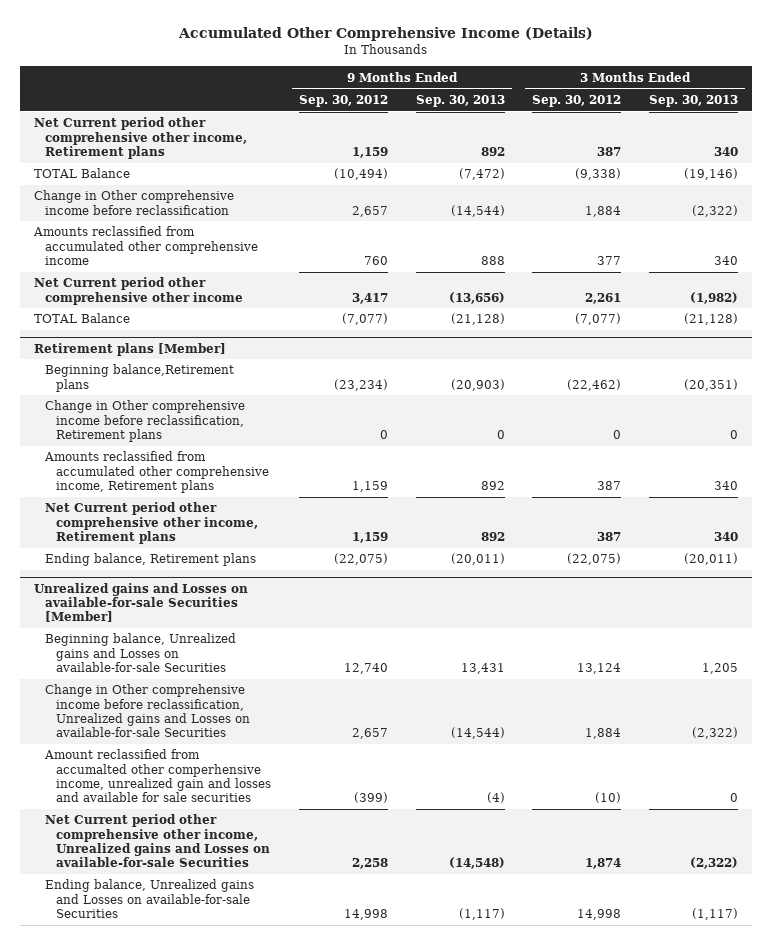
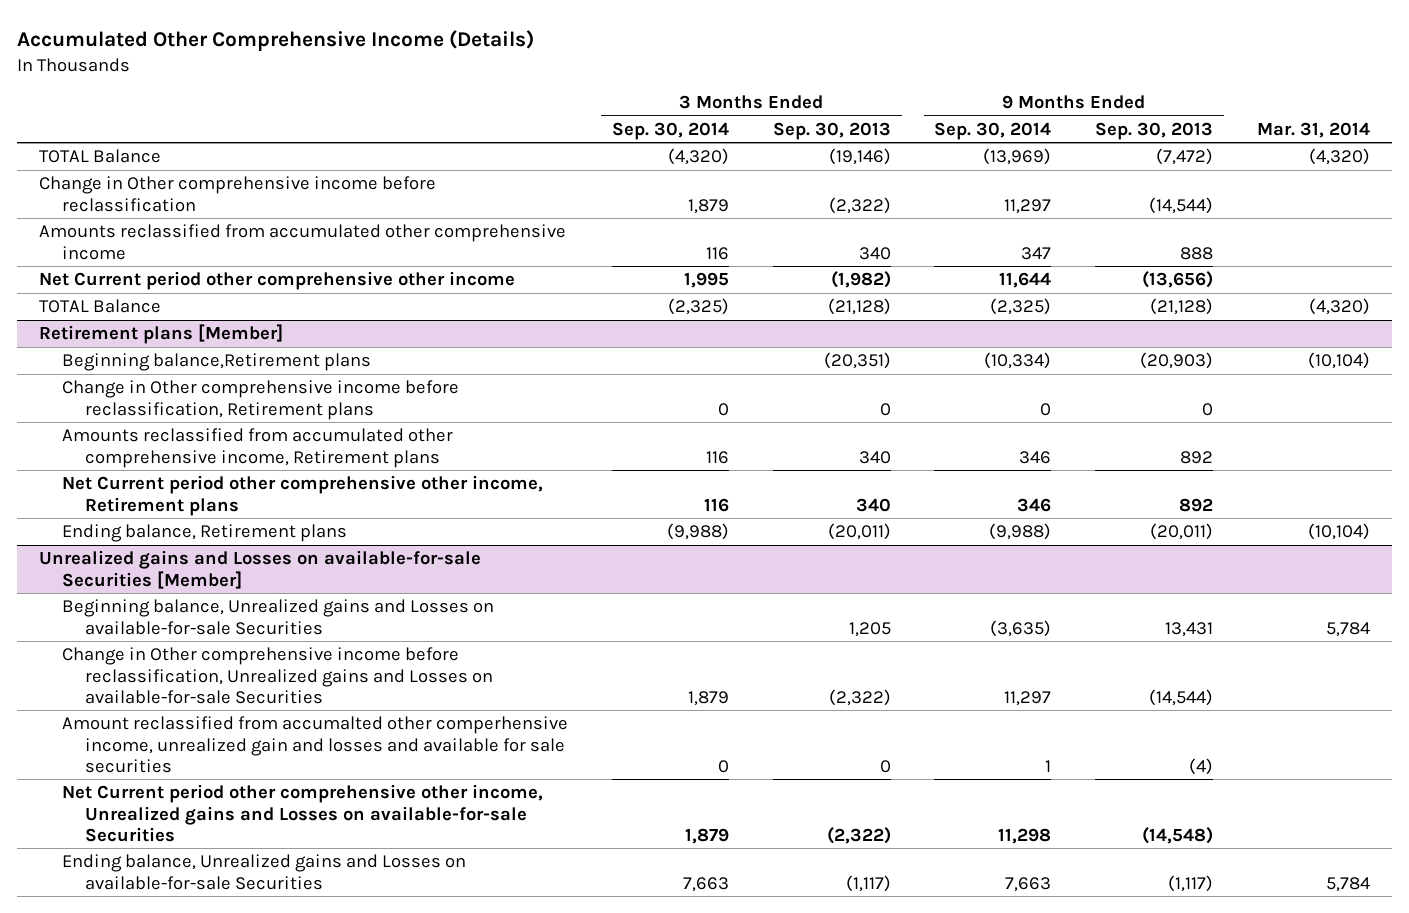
[298,94,388,107] Sep. 30, 2012 -> none
[532,94,622,107] Sep. 30, 2012 -> none
none -> [611,121,729,140] Sep. 30, 2014
none -> [934,121,1052,140] Sep. 30, 2014
none -> [1257,121,1371,138] Mar. 31, 2014
[33,117,247,159] Net Current period other comprehensive other income, Retirement plans -> none

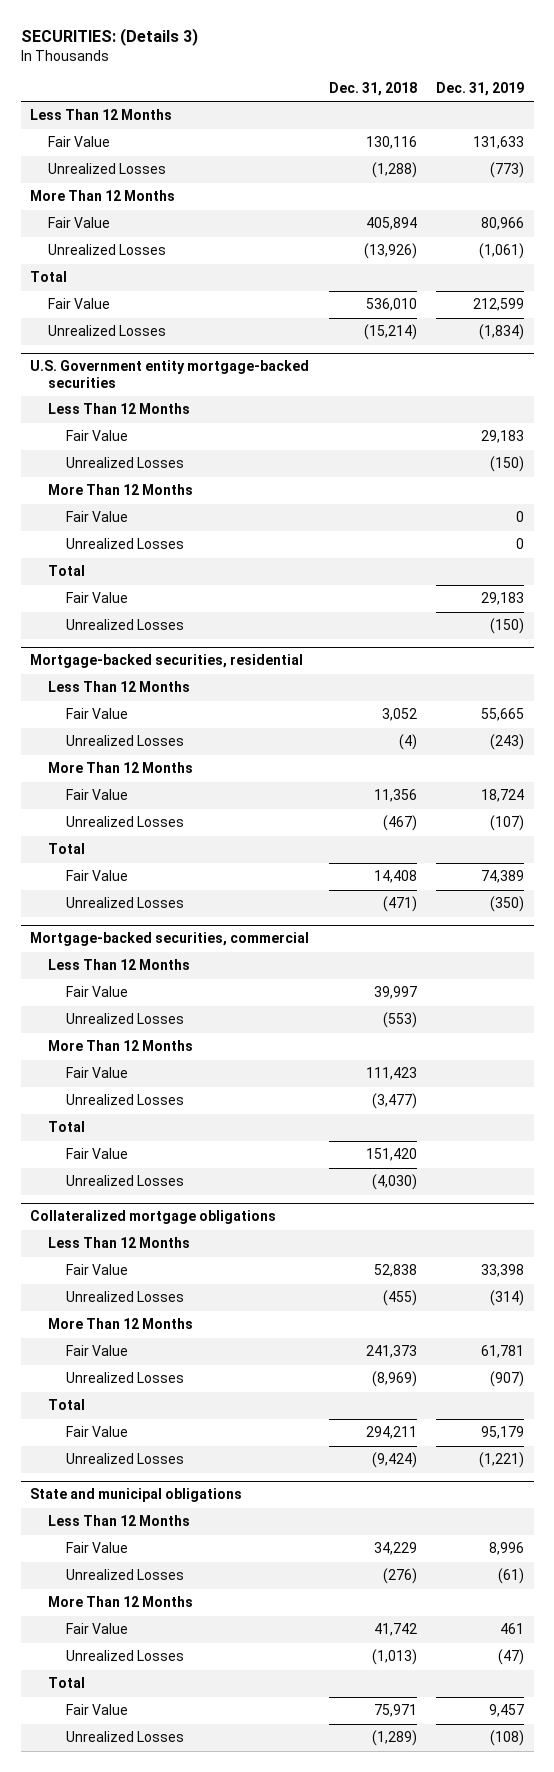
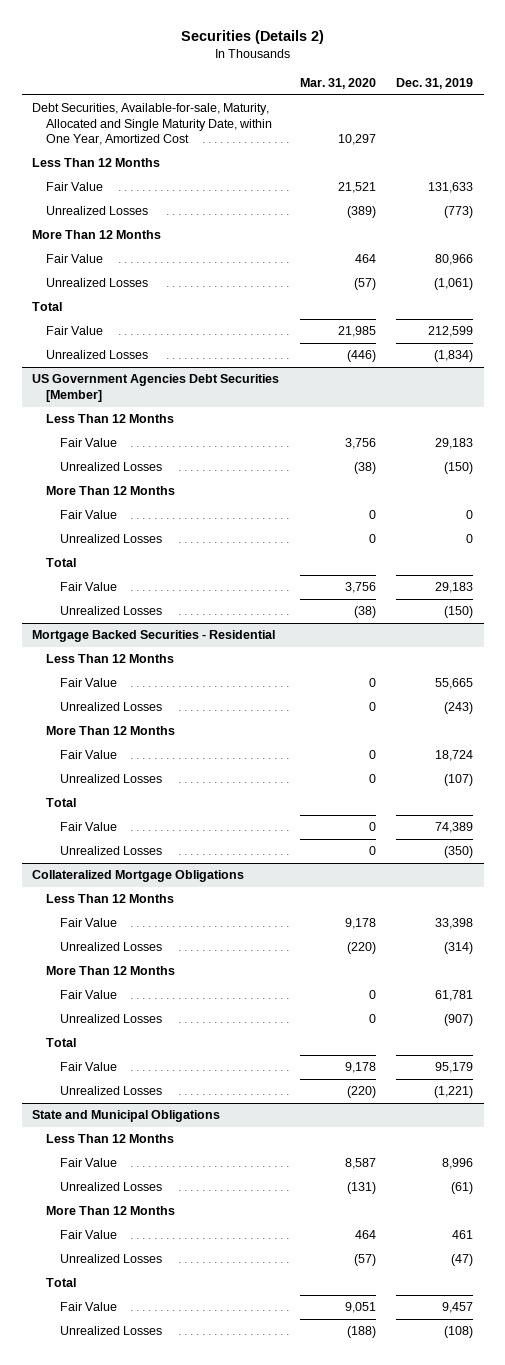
[20,28,198,47] SECURITIES: (Details 3) -> [180,30,324,45] Securities (Details 2)
[328,81,417,96] Dec. 31, 2018 -> none
none -> [299,77,376,89] Mar. 31, 2020
none -> [32,103,273,145] Debt Securities, Available-for-sale, Maturity, Allocated and Single Maturity Date, within One Year, Amortized Cost
[30,360,310,388] U.S. Government entity mortgage-backed securities -> [32,374,280,402] US Government Agencies Debt Securities [Member]
[30,654,304,669] Mortgage-backed securities, residential -> [32,630,276,643] Mortgage Backed Securities - Residential
[30,932,310,947] Mortgage-backed securities, commercial -> none
[48,959,191,971] Less Than 12 Months -> none
[66,986,129,998] Fair Value -> none
[66,1013,185,1025] Unrealized Losses -> none
[48,1040,194,1052] More Than 12 Months -> none
[66,1067,129,1079] Fair Value -> none
[66,1094,185,1106] Unrealized Losses -> none
[48,1121,86,1133] Total -> none
[66,1148,129,1160] Fair Value -> none
[66,1175,185,1187] Unrealized Losses -> none
[30,1210,277,1225] Collateralized mortgage obligations -> [32,870,245,883] Collateralized Mortgage Obligations
[30,1488,243,1503] State and municipal obligations -> [32,1110,221,1123] State and Municipal Obligations

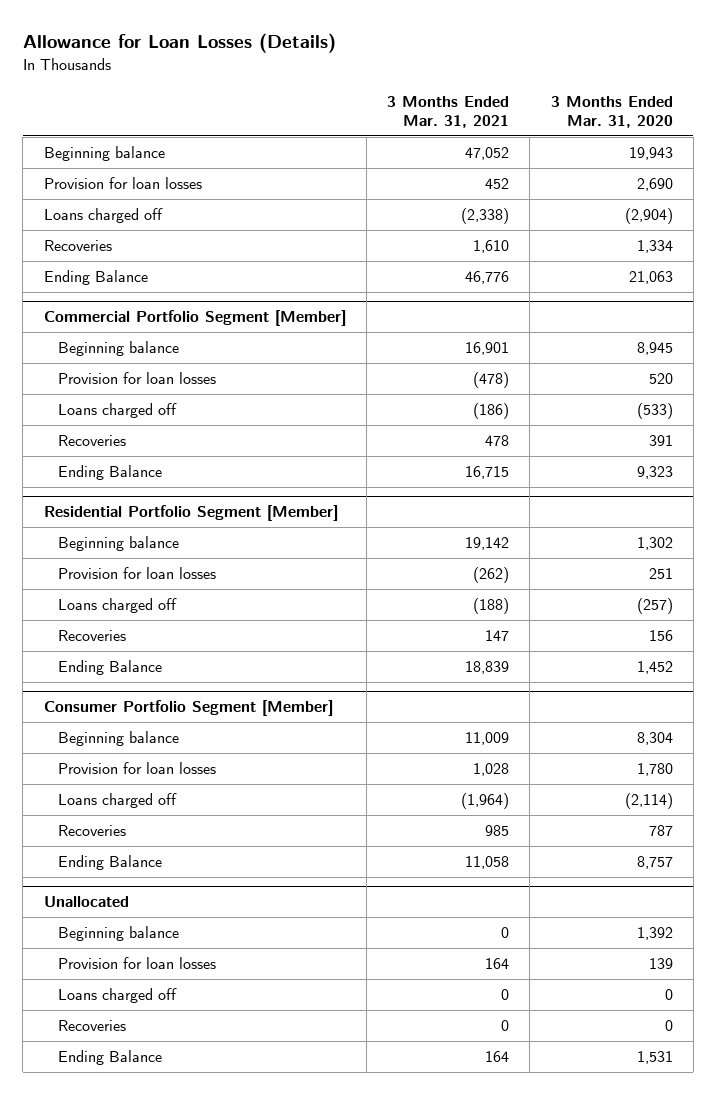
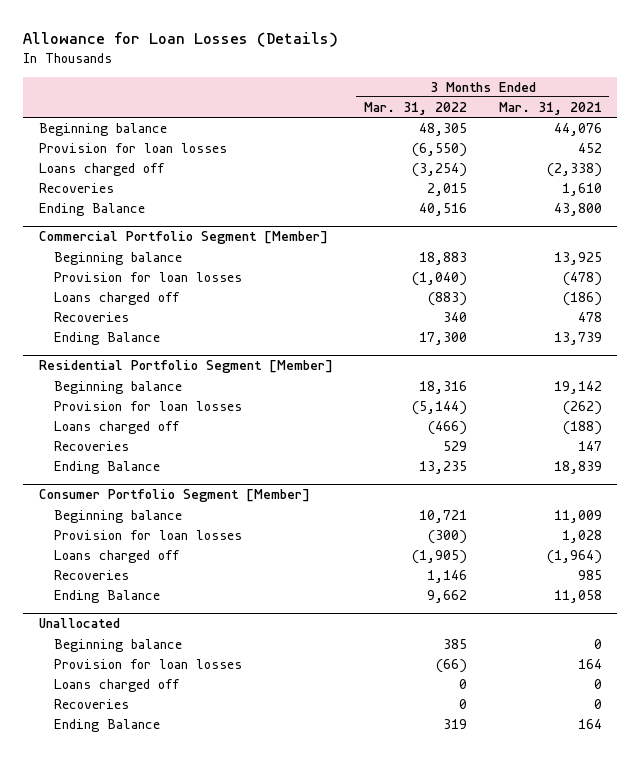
[550,96,673,129] 3 Months Ended Mar. 31, 2020 -> none
none -> [364,101,468,115] Mar. 31, 2022
[465,146,510,160] 47,052 -> [553,122,602,136] 44,076
[465,270,510,284] 46,776 -> [553,202,602,216] 43,800
[465,341,510,355] 16,901 -> [553,251,602,265] 13,925
[465,465,510,479] 16,715 -> [553,331,602,345] 13,739

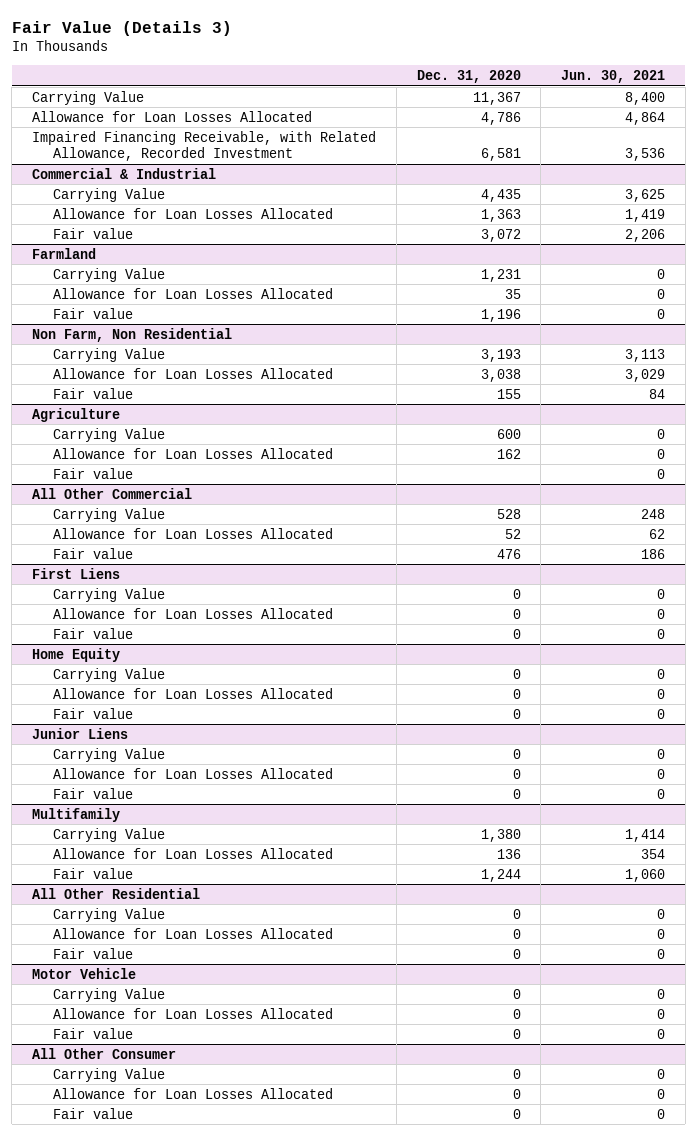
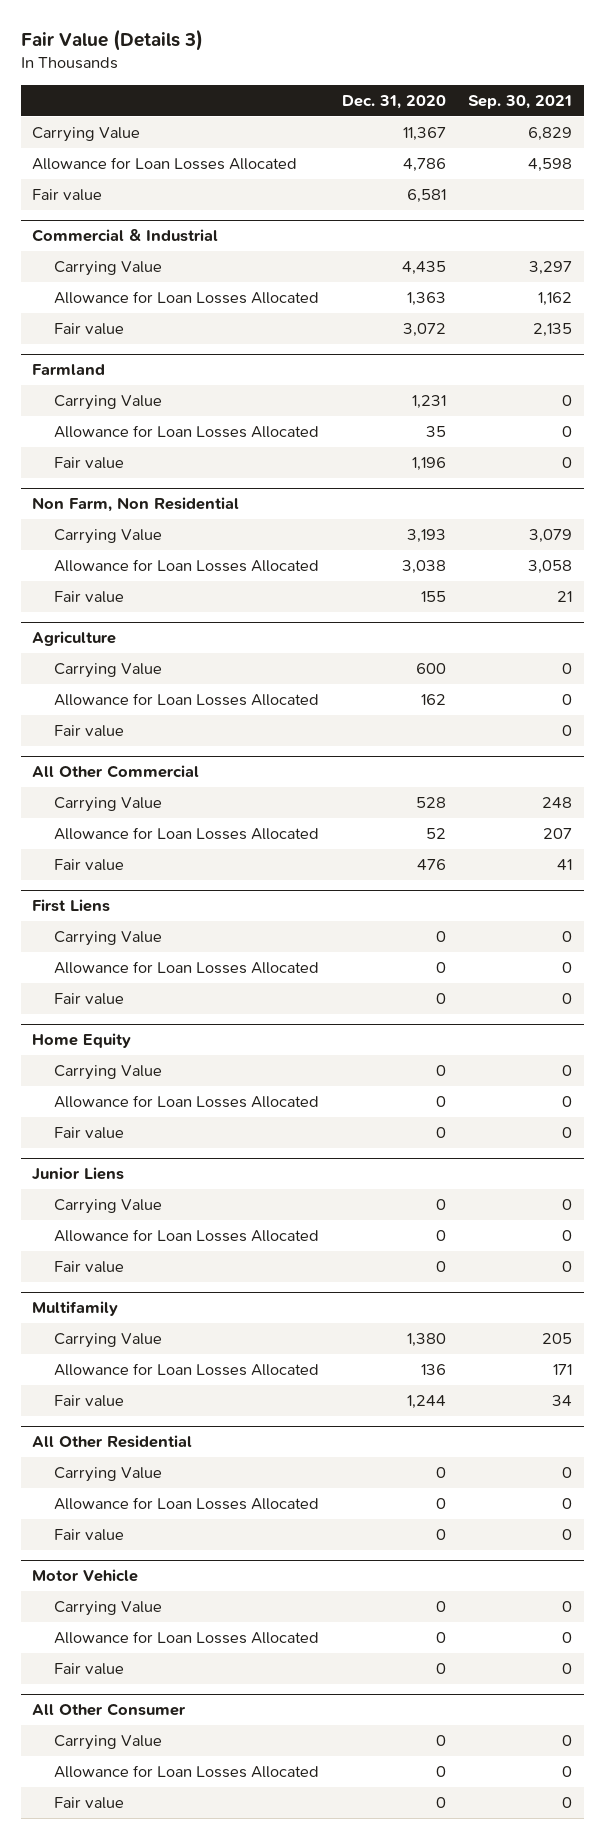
[561,69,666,83] Jun. 30, 2021 -> none
none -> [468,94,573,109] Sep. 30, 2021
[31,130,376,162] Impaired Financing Receivable, with Related Allowance, Recorded Investment -> [31,188,102,201] Fair value

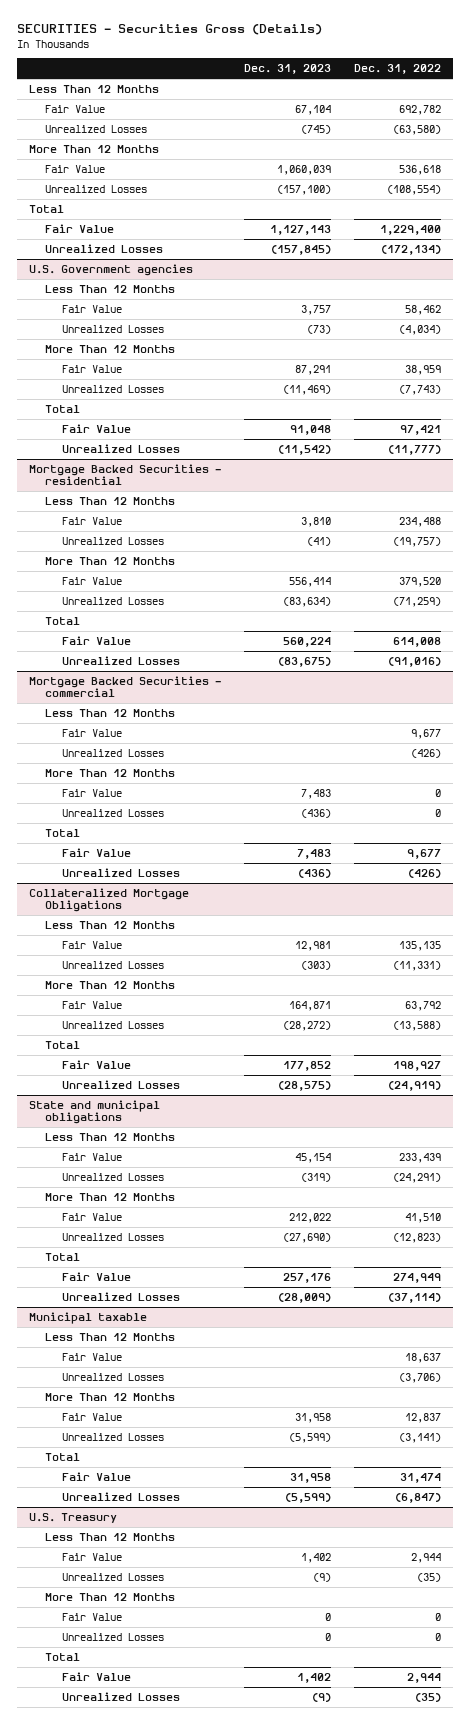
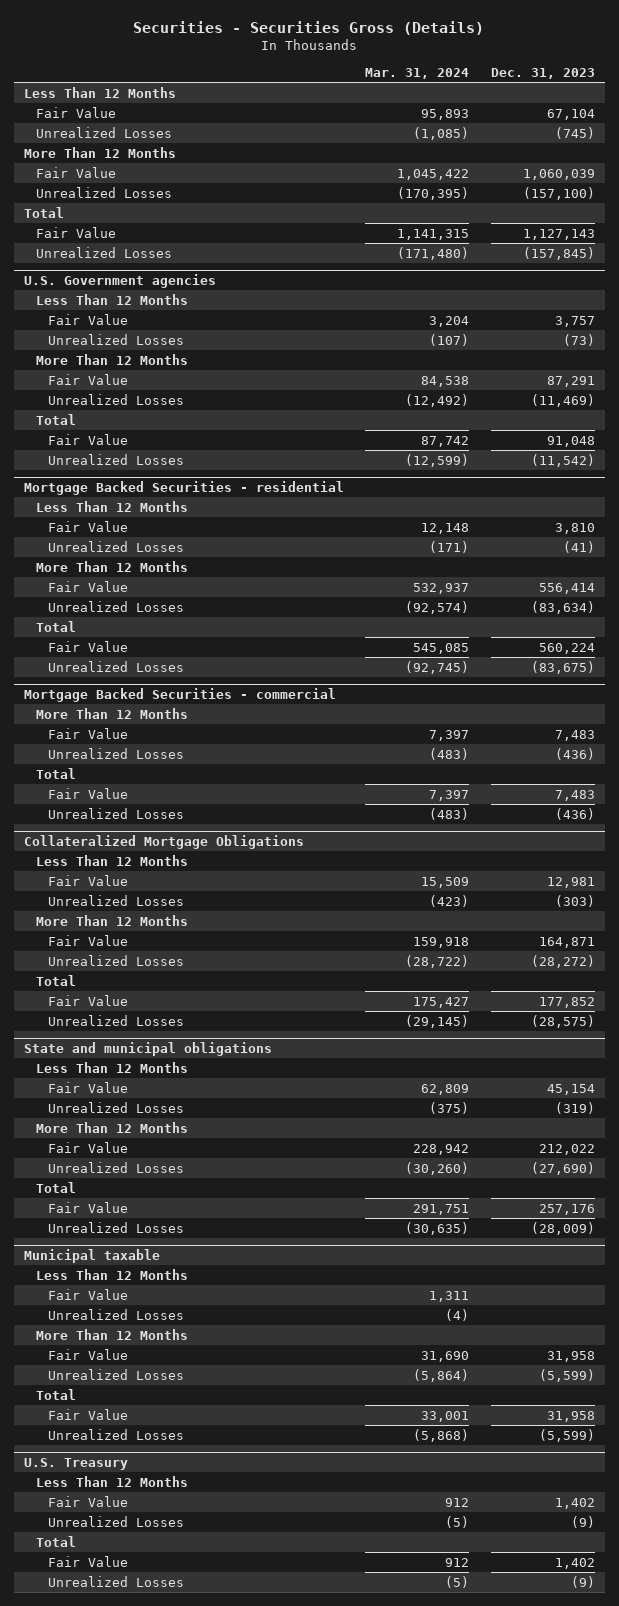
[16,24,322,36] SECURITIES - Securities Gross (Details) -> [133,20,485,35] Securities - Securities Gross (Details)
[353,64,441,75] Dec. 31, 2022 -> none
none -> [365,67,470,79] Mar. 31, 2024
[45,709,176,718] Less Than 12 Months -> none
[61,729,122,738] Fair Value -> none
[61,749,164,758] Unrealized Losses -> none
[45,1593,176,1602] More Than 12 Months -> none
[61,1613,122,1622] Fair Value -> none
[61,1633,164,1642] Unrealized Losses -> none

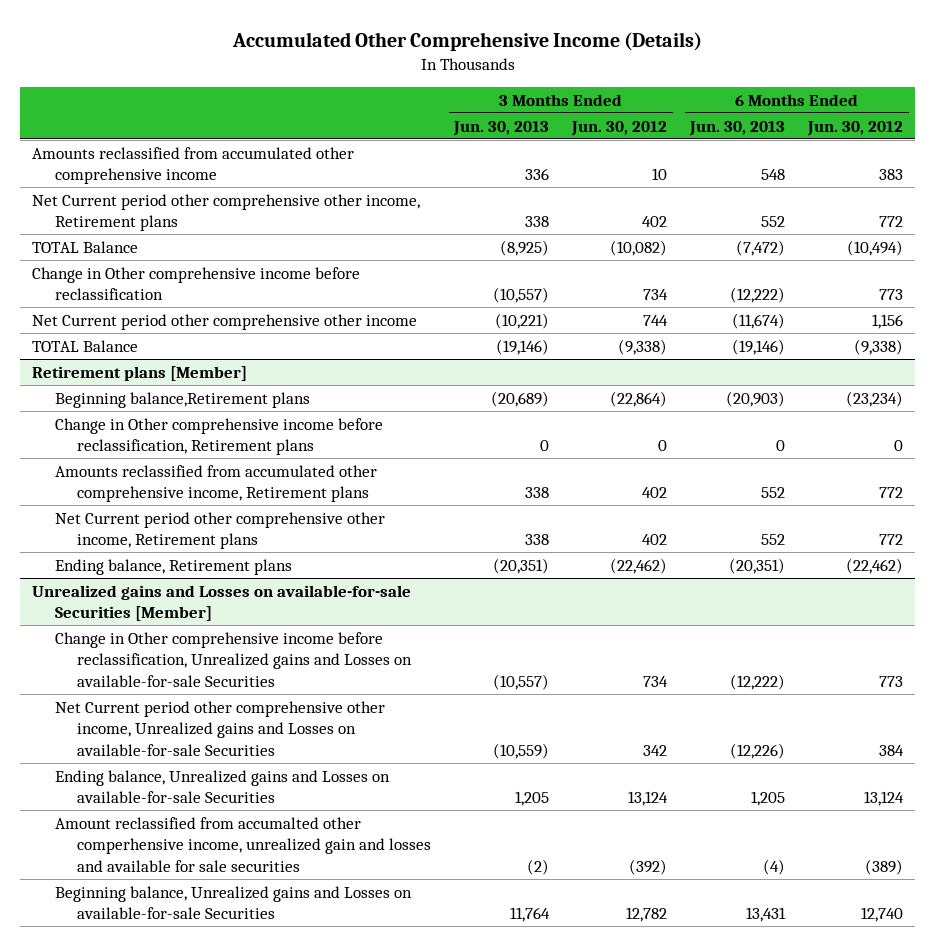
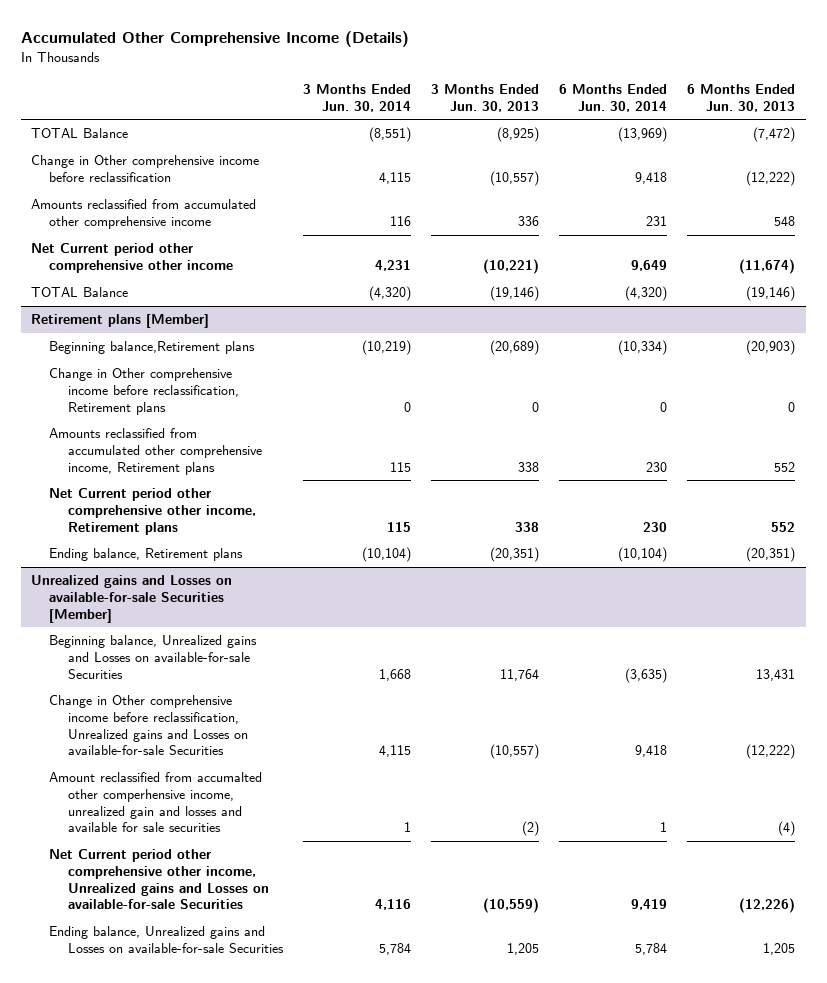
[571,120,668,136] Jun. 30, 2012 -> none
[807,120,904,136] Jun. 30, 2012 -> none
none -> [302,84,411,112] 3 Months Ended Jun. 30, 2014
none -> [559,84,668,112] 6 Months Ended Jun. 30, 2014
[31,193,420,232] Net Current period other comprehensive other income, Retirement plans -> none
[31,146,354,185] Amounts reclassified from accumulated other comprehensive income -> [31,199,257,230] Amounts reclassified from accumulated other comprehensive income
[54,885,412,920] Beginning balance, Unrealized gains and Losses on available-for-sale Securities -> [49,635,258,679] Beginning balance, Unrealized gains and Losses on available-for-sale Securities
[54,816,432,872] Amount reclassified from accumalted other comperhensive income, unrealized gain and losses and available for sale securities -> [49,772,263,833] Amount reclassified from accumalted other comperhensive income, unrealized gain and losses and available for sale securities

